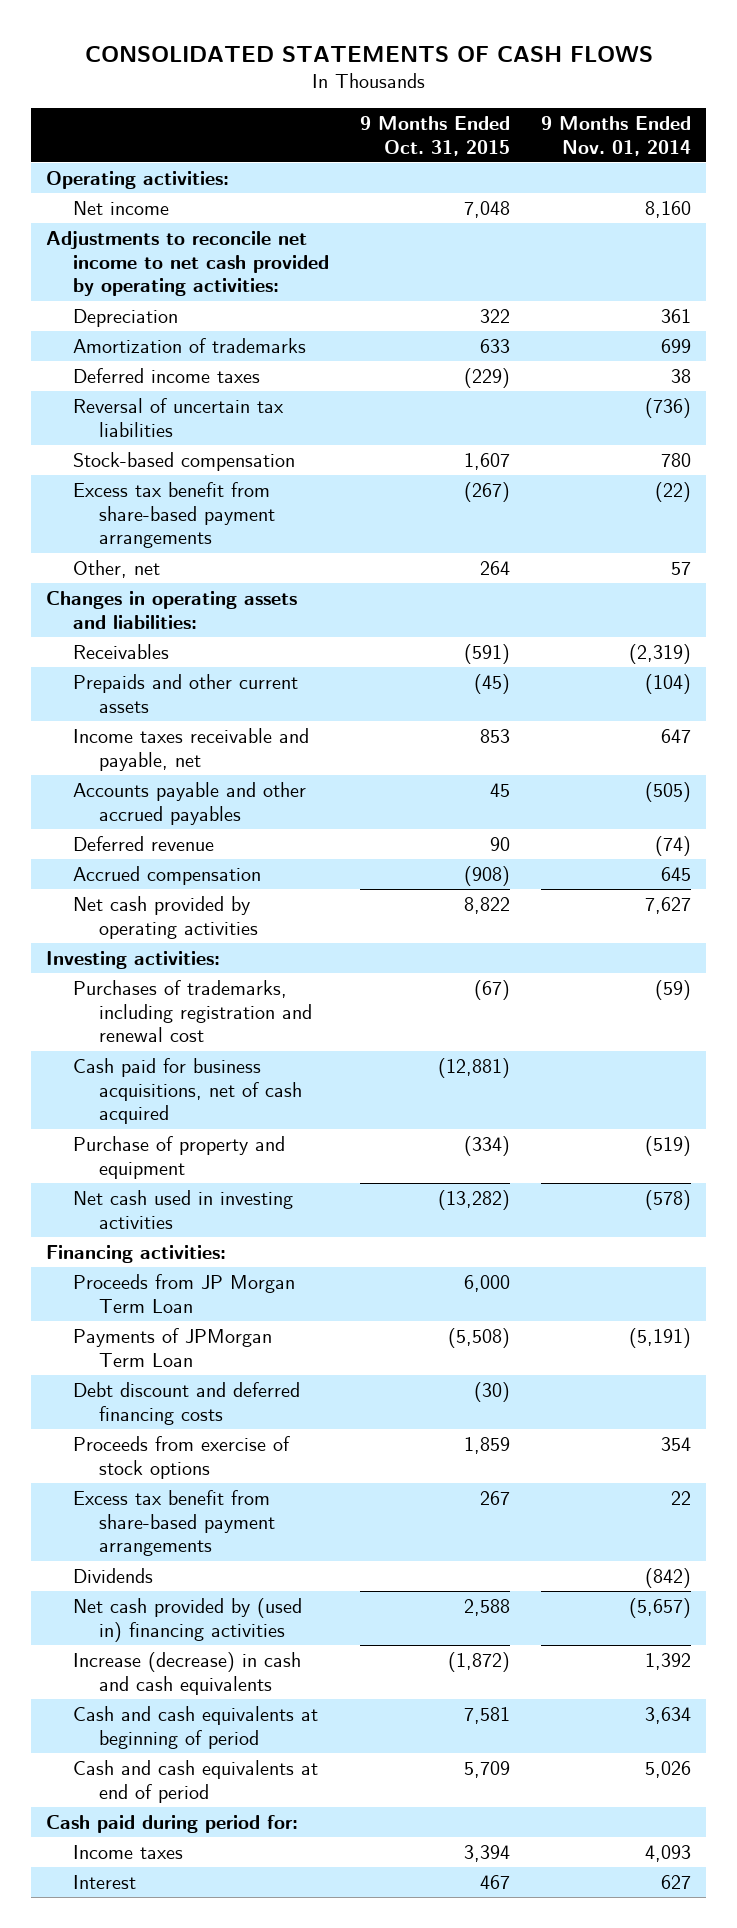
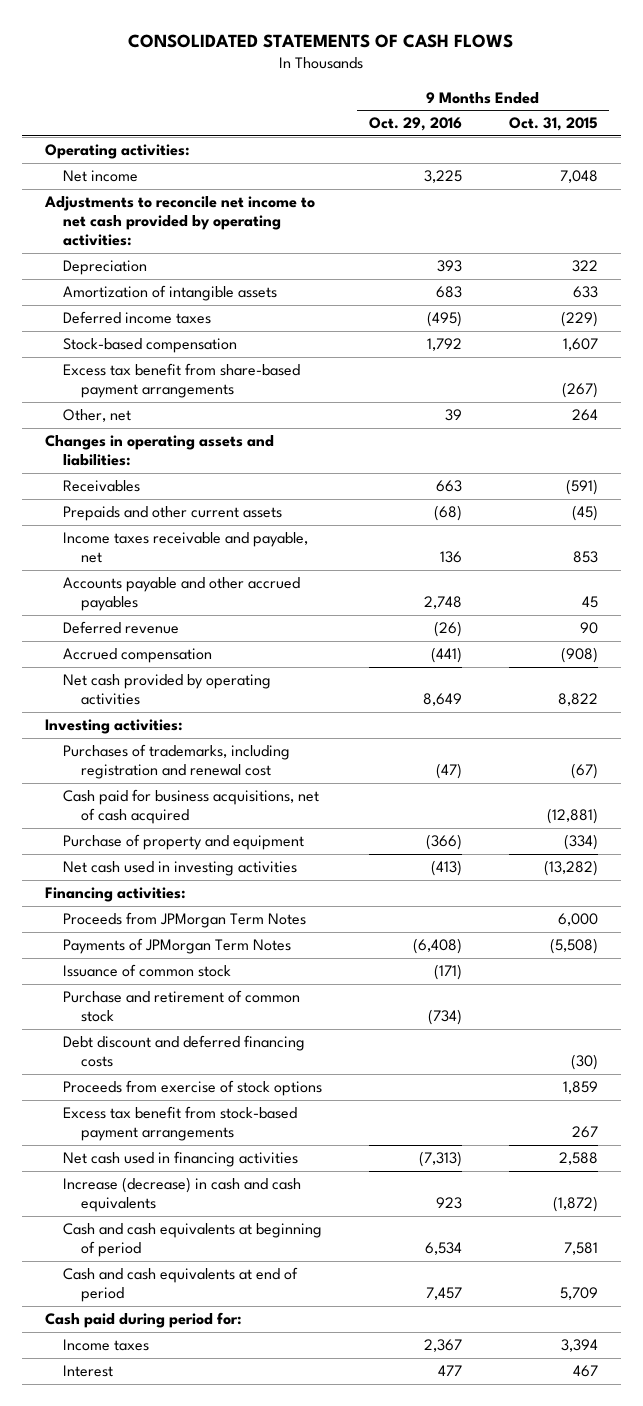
[540,116,691,156] 9 Months Ended Nov. 01, 2014 -> none
none -> [368,117,462,132] Oct. 29, 2016
[72,337,306,353] Amortization of trademarks -> [63,285,278,302] Amortization of intangible assets
[72,397,284,437] Reversal of uncertain tax liabilities -> none
[72,1273,295,1313] Proceeds from JP Morgan Term Loan -> [63,912,307,929] Proceeds from JPMorgan Term Notes
[72,1327,272,1367] Payments of JPMorgan Term Loan -> [63,938,292,955] Payments of JPMorgan Term Notes
none -> [63,964,232,978] Issuance of common stock
none -> [63,990,301,1023] Purchase and retirement of common stock
[72,1567,153,1583] Dividends -> none
[72,1489,276,1557] Excess tax benefit from share-based payment arrangements -> [63,1106,298,1142] Excess tax benefit from stock-based payment arrangements
[72,1597,302,1642] Net cash provided by (used in) financing activities -> [63,1151,299,1168] Net cash used in financing activities

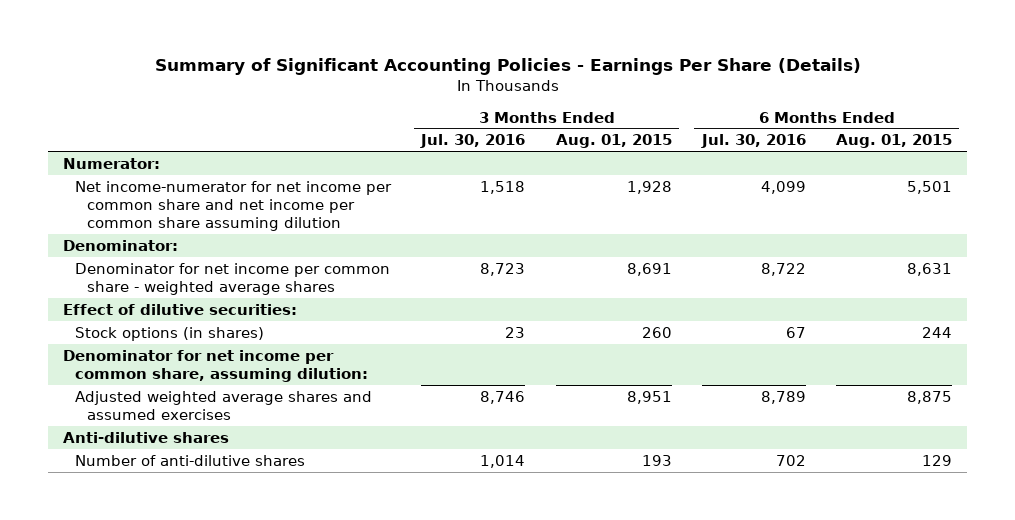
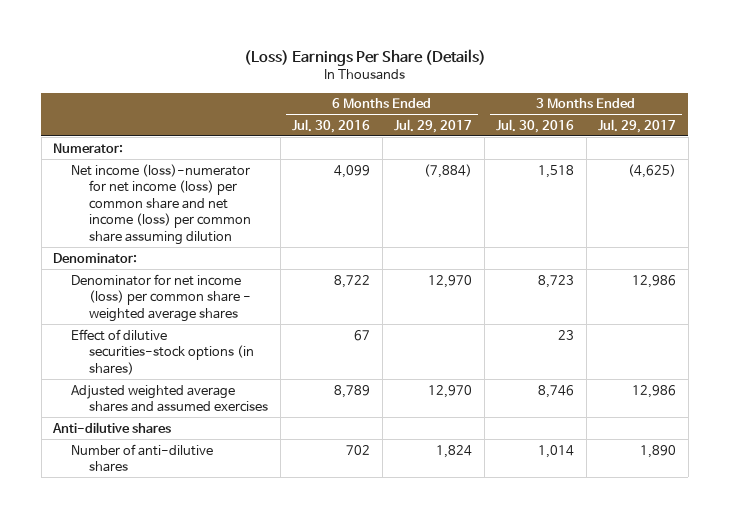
[154,58,861,76] Summary of Significant Accounting Policies - Earnings Per Share (Details) -> [243,48,486,66] (Loss) Earnings Per Share (Details)
[555,134,672,149] Aug. 01, 2015 -> none
[835,134,952,149] Aug. 01, 2015 -> none
none -> [394,118,473,133] Jul. 29, 2017
none -> [598,118,677,133] Jul. 29, 2017
[75,180,393,232] Net income-numerator for net income per common share and net income per common share assuming dilution -> [71,163,252,245] Net income (loss)-numerator for net income (loss) per common share and net income (loss) per common share assuming dilution
[63,303,298,315] Effect of dilutive securities: -> none
[63,349,369,383] Denominator for net income per common share, assuming dilution: -> none
[75,262,391,296] Denominator for net income per common share - weighted average shares -> [71,273,252,322] Denominator for net income (loss) per common share - weighted average shares
[75,326,265,341] Stock options (in shares) -> [71,328,255,375] Effect of dilutive securities-stock options (in shares)

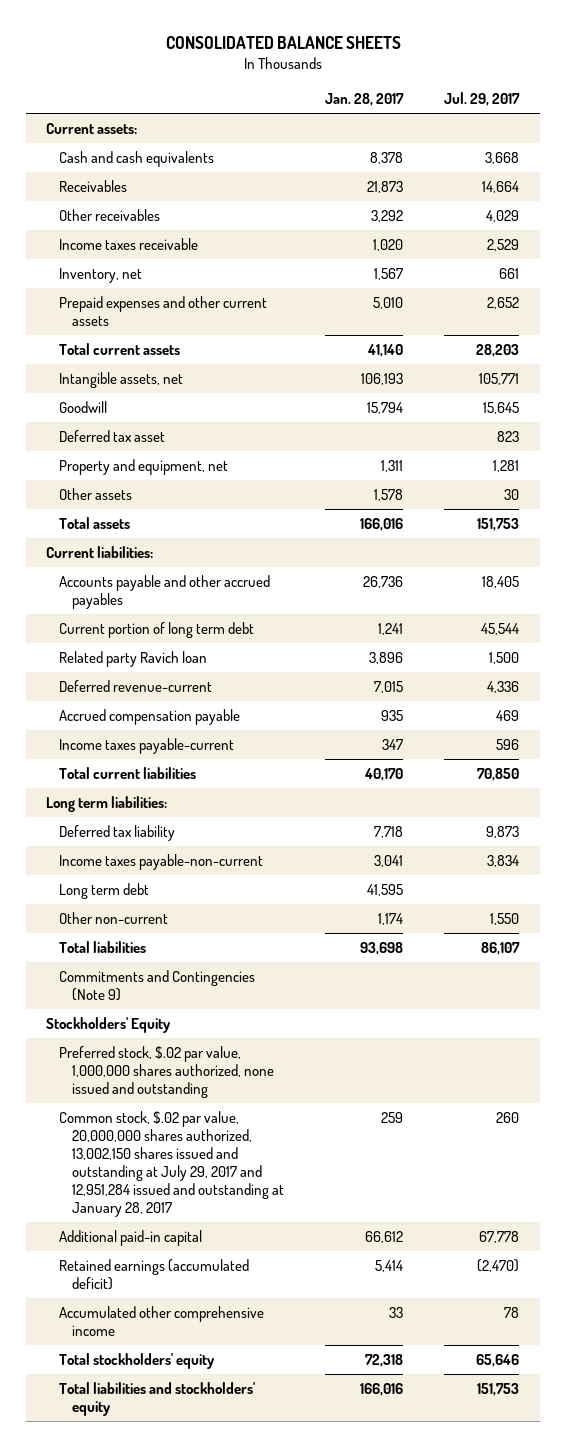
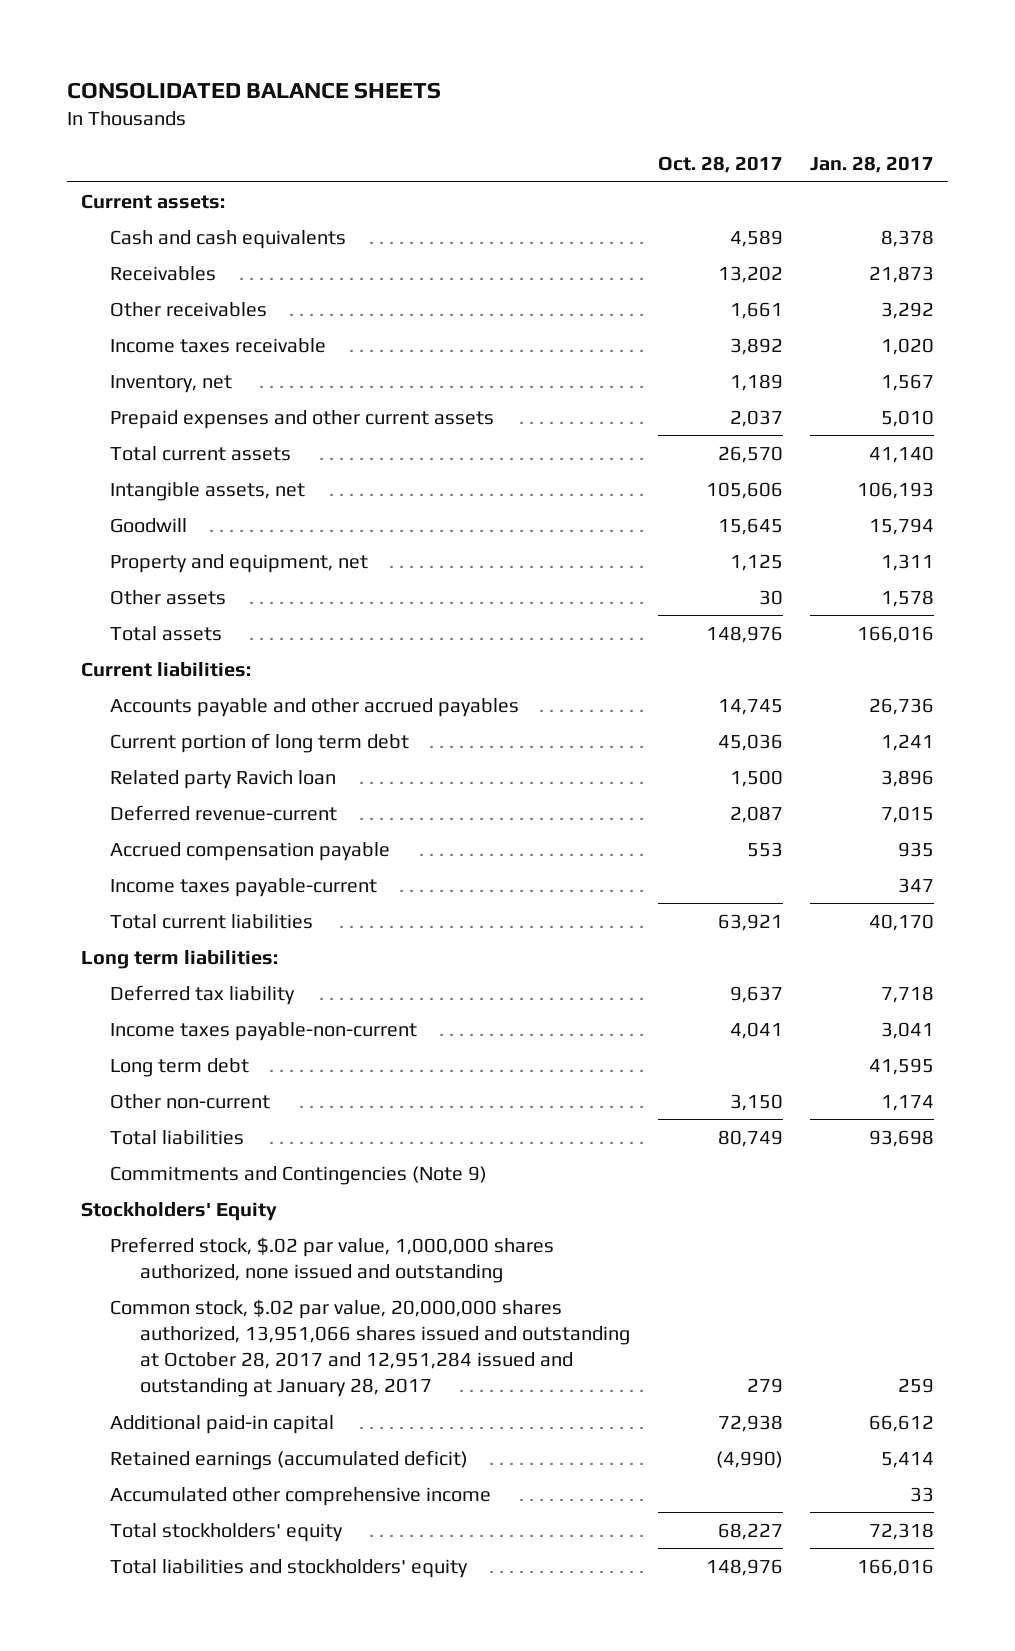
[443,92,520,107] Jul. 29, 2017 -> none
none -> [657,156,783,174] Oct. 28, 2017
[59,430,166,443] Deferred tax asset -> none
[59,1111,284,1217] Common stock, $.02 par value, 20,000,000 shares authorized, 13,002,150 shares issued and outstanding at July 29, 2017 and 12,951,284 issued and outstanding at January 28, 2017 -> [110,1298,630,1398] Common stock, $.02 par value, 20,000,000 shares authorized, 13,951,066 shares issued and outstanding at October 28, 2017 and 12,951,284 issued and outstanding at January 28, 2017

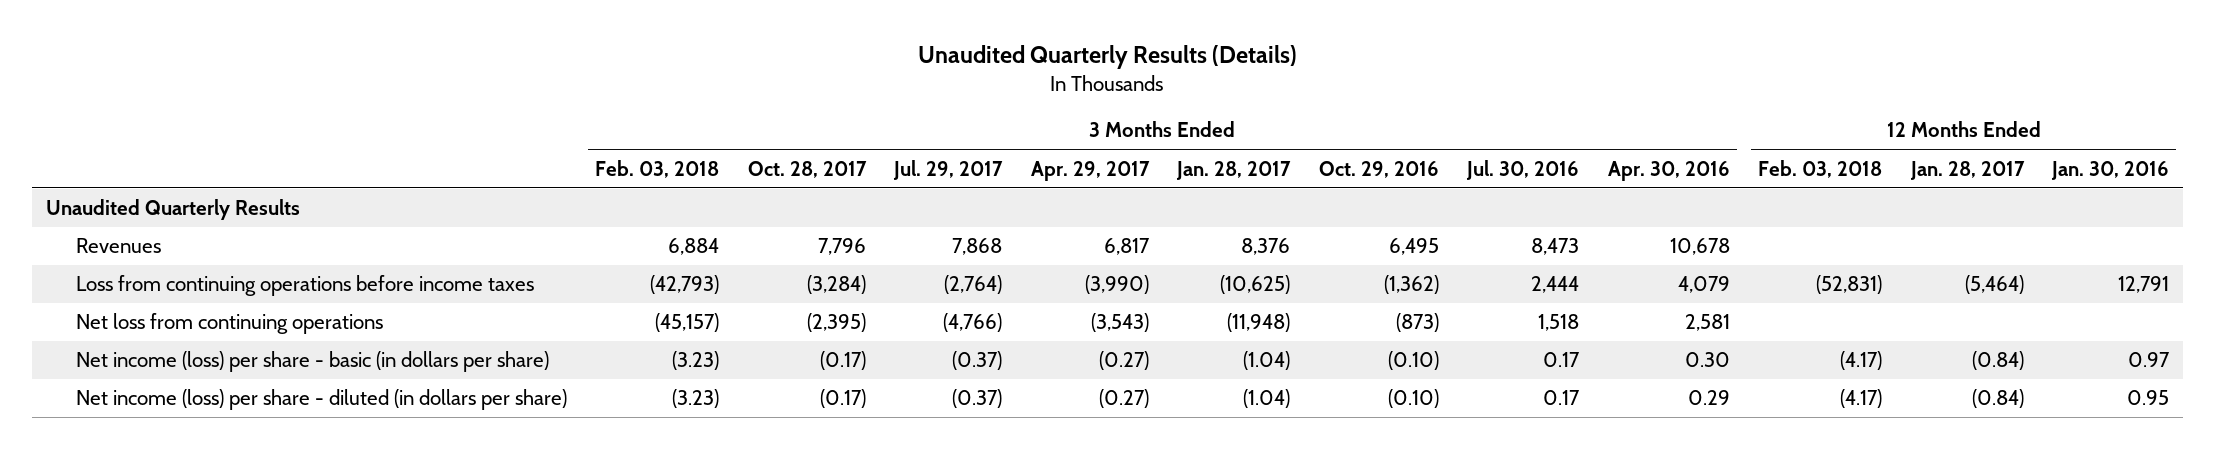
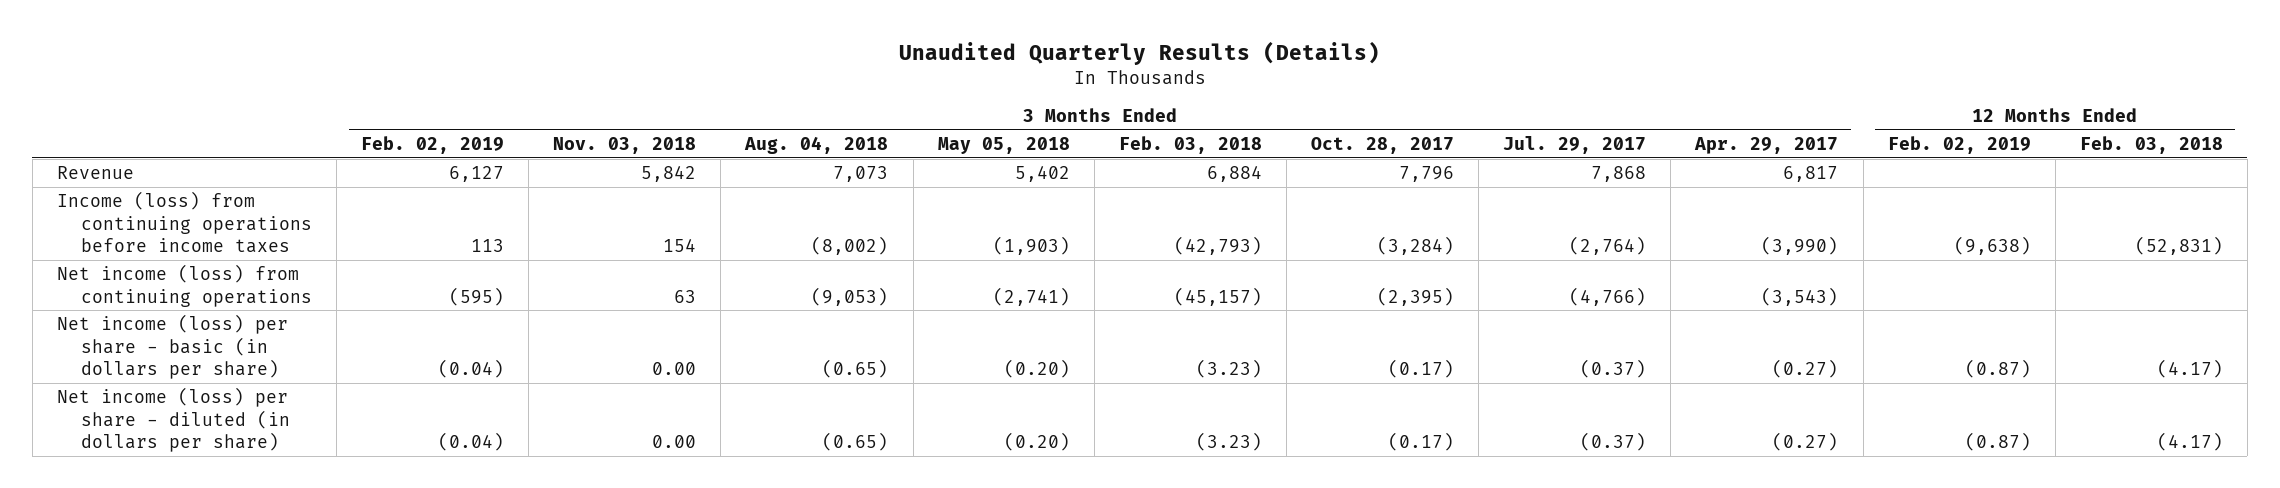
[1176,160,1292,180] Jan. 28, 2017 -> none
[1318,160,1439,178] Oct. 29, 2016 -> none
[1466,159,1580,180] Jul. 30, 2016 -> none
[1607,160,1730,181] Apr. 30, 2016 -> none
[1909,160,2025,180] Jan. 28, 2017 -> none
[2051,160,2170,180] Jan. 30, 2016 -> none
none -> [361,135,505,154] Feb. 02, 2019
none -> [553,136,697,154] Nov. 03, 2018
none -> [744,135,889,154] Aug. 04, 2018
none -> [937,136,1070,154] May 05, 2018
none -> [1887,135,2031,154] Feb. 02, 2019
[45,199,300,221] Unaudited Quarterly Results -> none
[75,238,161,254] Revenues -> [57,166,135,180] Revenue
[75,275,534,297] Loss from continuing operations before income taxes -> [57,191,312,253] Income (loss) from continuing operations before income taxes
[75,313,383,335] Net loss from continuing operations -> [57,264,312,307] Net income (loss) from continuing operations

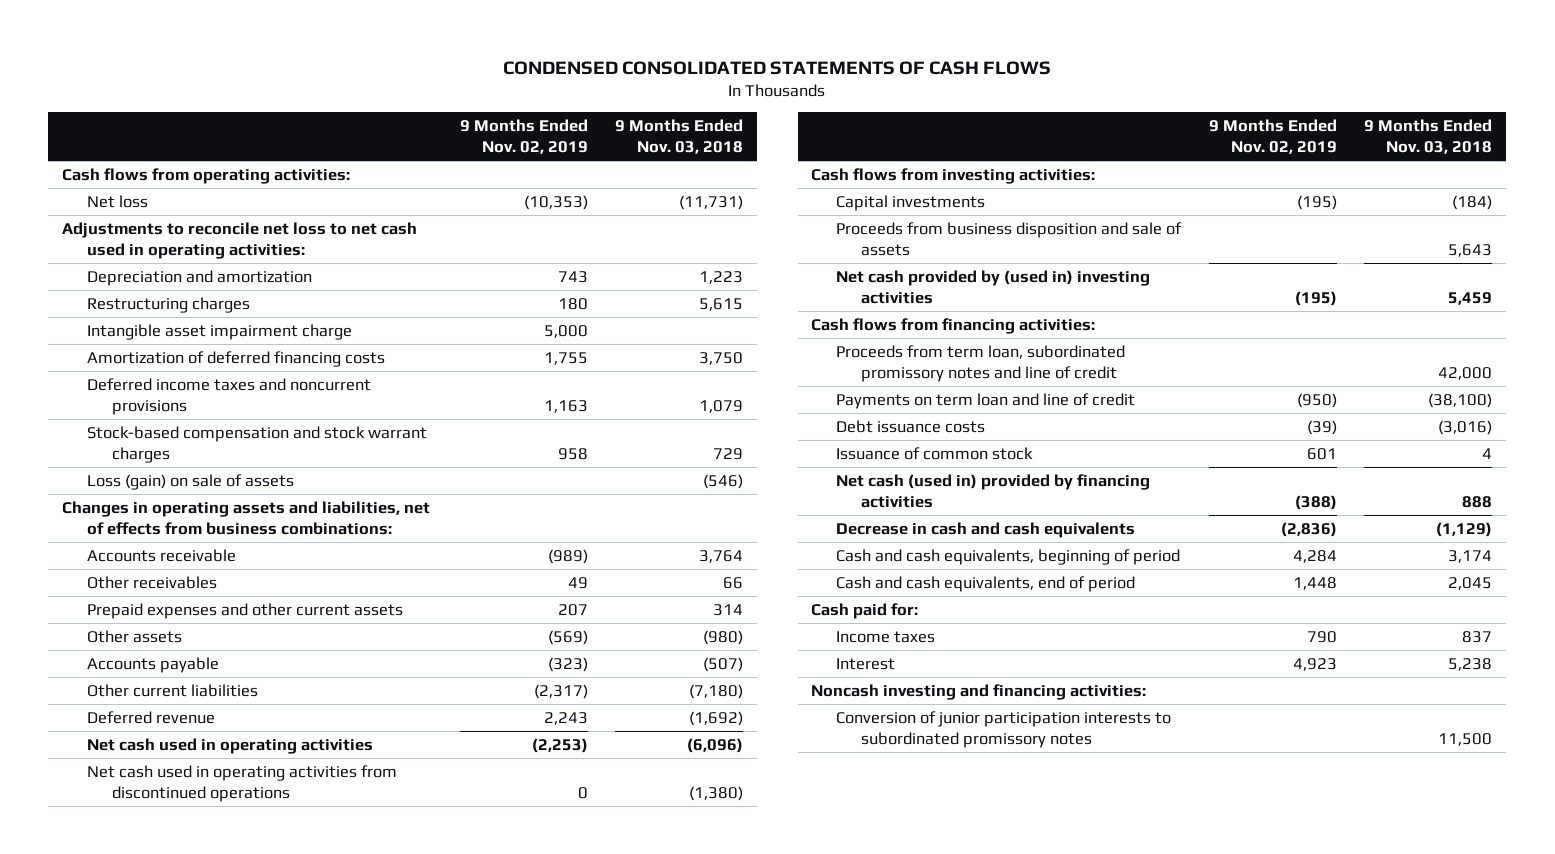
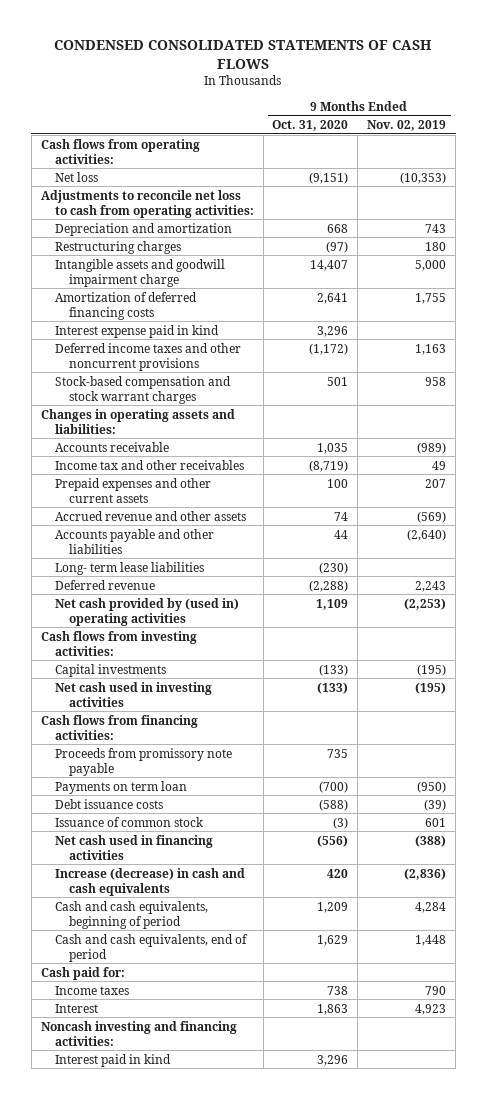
[615,118,744,155] 9 Months Ended Nov. 03, 2018 -> none
none -> [272,120,349,132] Oct. 31, 2020
[62,221,418,259] Adjustments to reconcile net loss to net cash used in operating activities: -> [40,189,254,218] Adjustments to reconcile net loss to cash from operating activities:
[87,323,353,340] Intangible asset impairment charge -> [54,258,225,287] Intangible assets and goodwill impairment charge
none -> [54,324,219,338] Interest expense paid in kind
[87,377,372,415] Deferred income taxes and noncurrent provisions -> [54,342,241,371] Deferred income taxes and other noncurrent provisions
[87,473,295,490] Loss (gain) on sale of assets -> none
[62,500,431,535] Changes in operating assets and liabilities, net of effects from business combinations: -> [40,408,235,434] Changes in operating assets and liabilities:
[87,575,218,589] Other receivables -> none
none -> [54,459,244,470] Income tax and other receivables
[87,656,220,673] Accounts payable -> none
[87,683,259,697] Other current liabilities -> none
[87,629,183,643] Other assets -> [54,510,246,521] Accrued revenue and other assets
none -> [54,528,214,554] Accounts payable and other liabilities
none -> [54,561,204,575] Long- term lease liabilities
[87,764,398,802] Net cash used in operating activities from discontinued operations -> none
[87,737,374,754] Net cash used in operating activities -> [54,597,239,626] Net cash provided by (used in) operating activities
[836,221,1183,256] Proceeds from business disposition and sale of assets -> none
[836,269,1151,304] Net cash provided by (used in) investing activities -> [54,681,212,707] Net cash used in investing activities
[836,344,1126,382] Proceeds from term loan, subordinated promissory notes and line of credit -> none
none -> [54,747,232,776] Proceeds from promissory note payable
[836,392,1136,409] Payments on term loan and line of credit -> [54,780,187,794] Payments on term loan
[836,473,1151,508] Net cash (used in) provided by financing activities -> [54,834,213,860] Net cash used in financing activities
[836,521,1136,538] Decrease in cash and cash equivalents -> [54,867,245,896] Increase (decrease) in cash and cash equivalents
[836,710,1172,748] Conversion of junior participation interests to subordinated promissory notes -> none
none -> [54,1053,171,1067] Interest paid in kind

